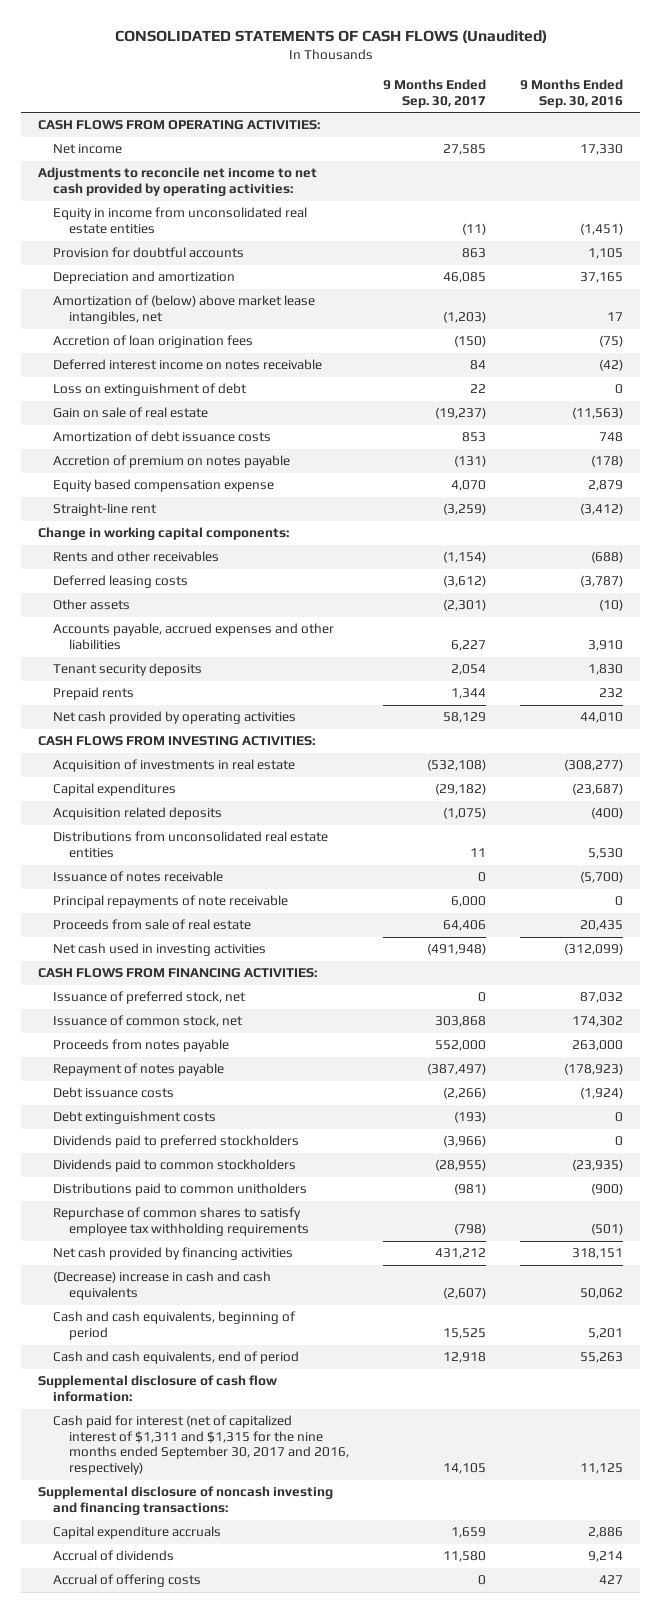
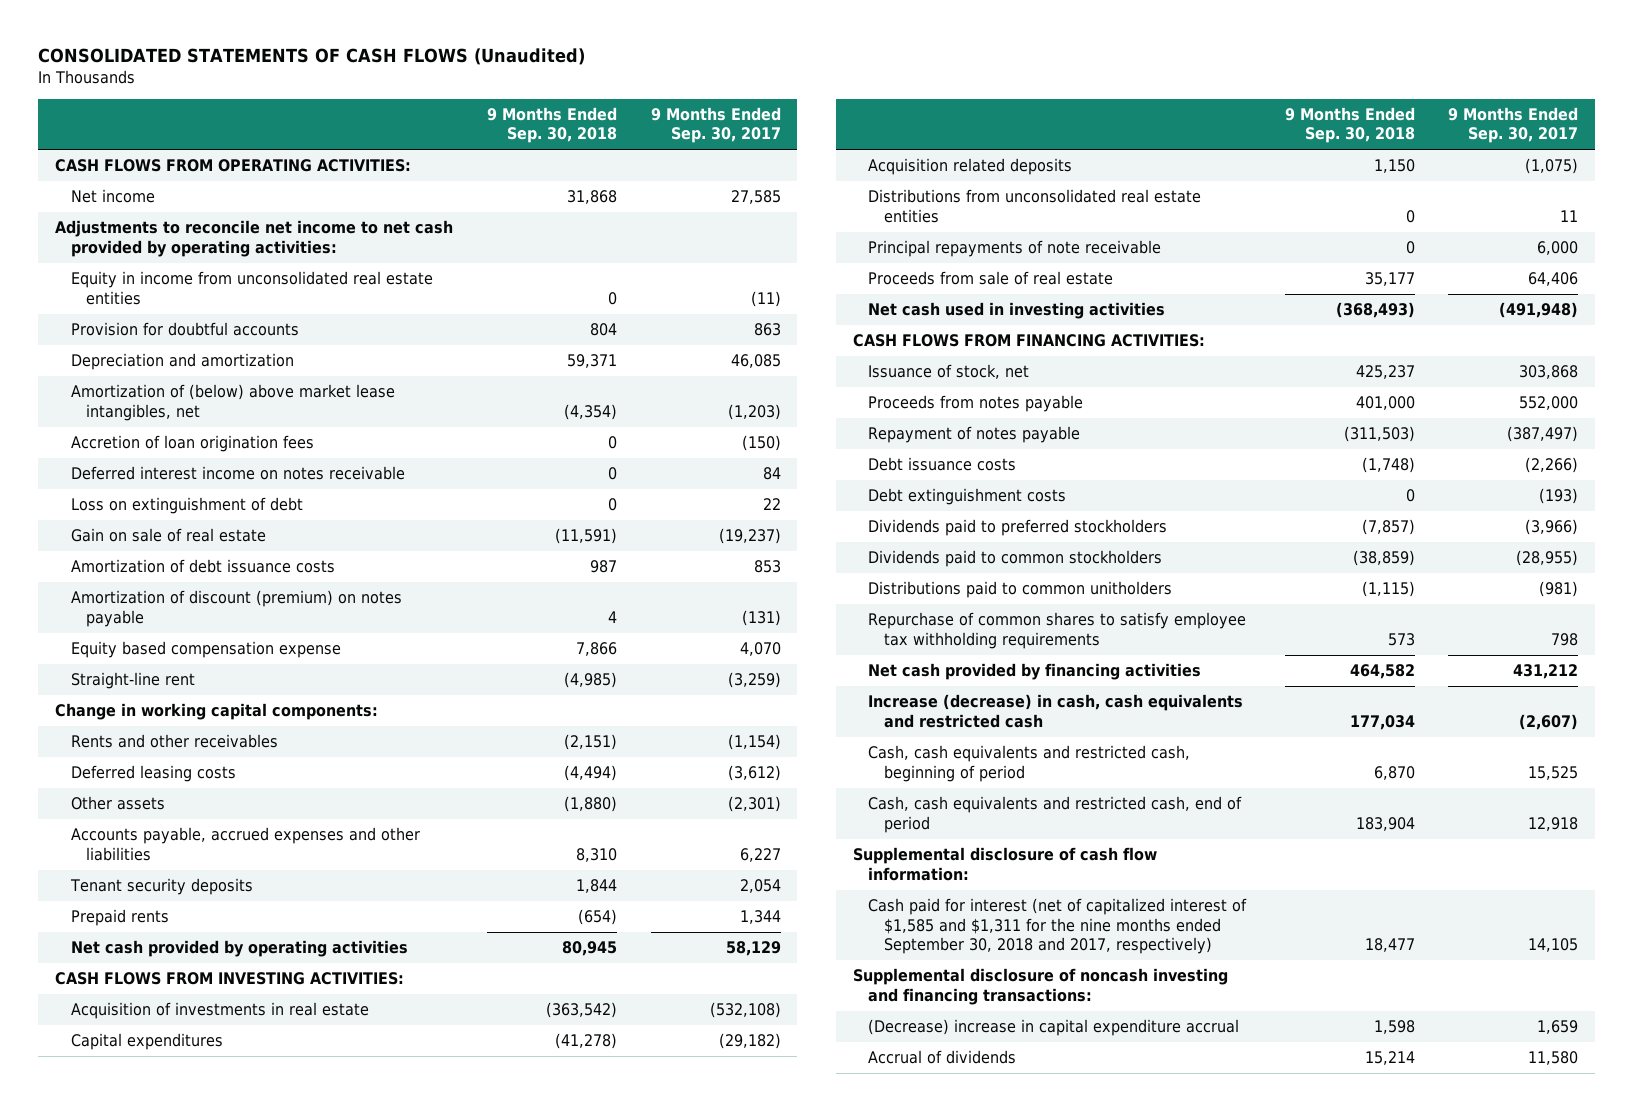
[520,79,624,108] 9 Months Ended Sep. 30, 2016 -> none
none -> [486,106,617,144] 9 Months Ended Sep. 30, 2018
[53,455,291,469] Accretion of premium on notes payable -> [70,590,402,627] Amortization of discount (premium) on notes payable
[53,871,224,883] Issuance of notes receivable -> none
[53,991,247,1005] Issuance of preferred stock, net -> none
[53,1015,244,1028] Issuance of common stock, net -> [868,364,1030,380] Issuance of stock, net
[454,1222,487,1235] (798) -> [1551,632,1579,646] 798
[53,1271,272,1300] (Decrease) increase in cash and cash equivalents -> [868,694,1244,728] Increase (decrease) in cash, cash equivalents and restricted cash
[53,1311,297,1340] Cash and cash equivalents, beginning of period -> [868,745,1191,782] Cash, cash equivalents and restricted cash, beginning of period
[53,1351,300,1365] Cash and cash equivalents, end of period -> [868,796,1243,833] Cash, cash equivalents and restricted cash, end of period
[53,1415,349,1475] Cash paid for interest (net of capitalized interest of $1,311 and $1,315 for the nine months ended September 30, 2017 and 2016, respectively) -> [868,898,1248,955] Cash paid for interest (net of capitalized interest of $1,585 and $1,311 for the nine months ended September 30, 2018 and 2017, respectively)
[53,1526,222,1540] Capital expenditure accruals -> [868,1019,1240,1037] (Decrease) increase in capital expenditure accrual
[53,1574,202,1588] Accrual of offering costs -> none

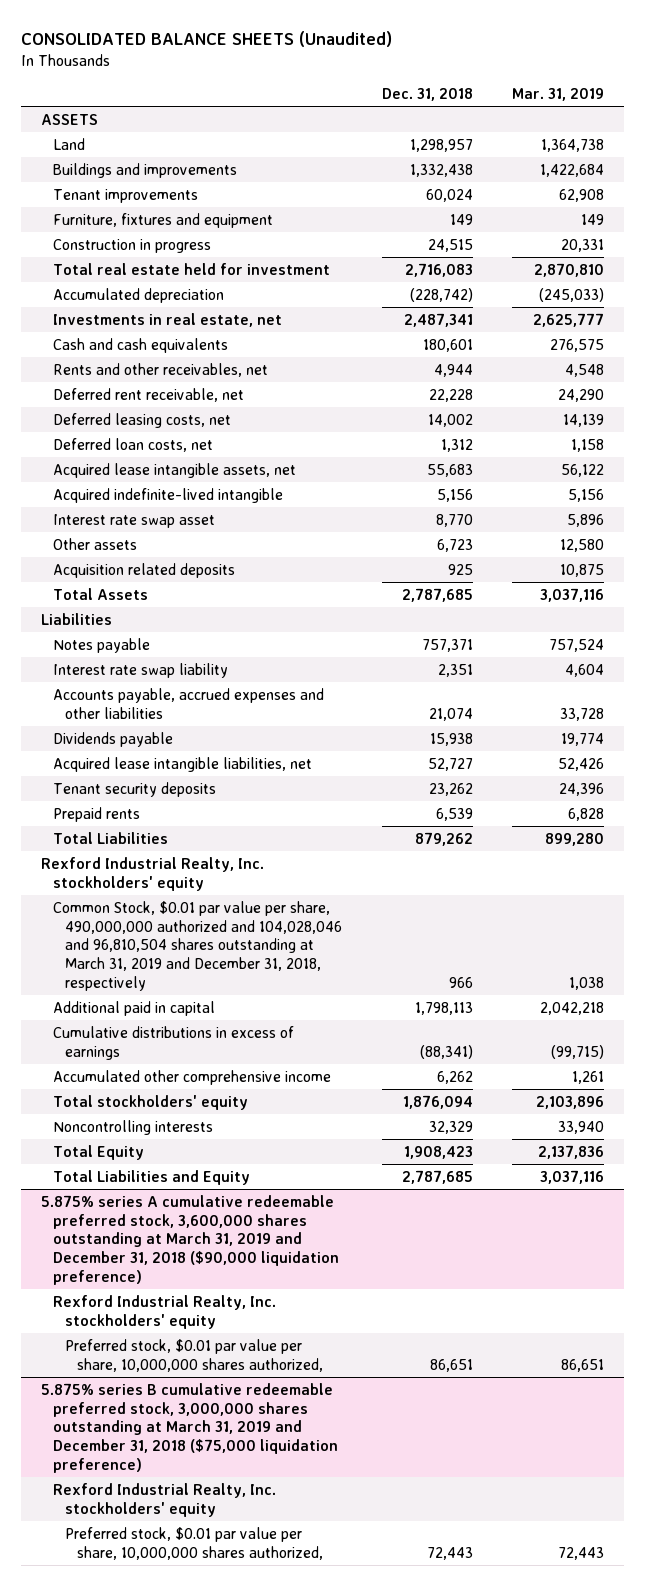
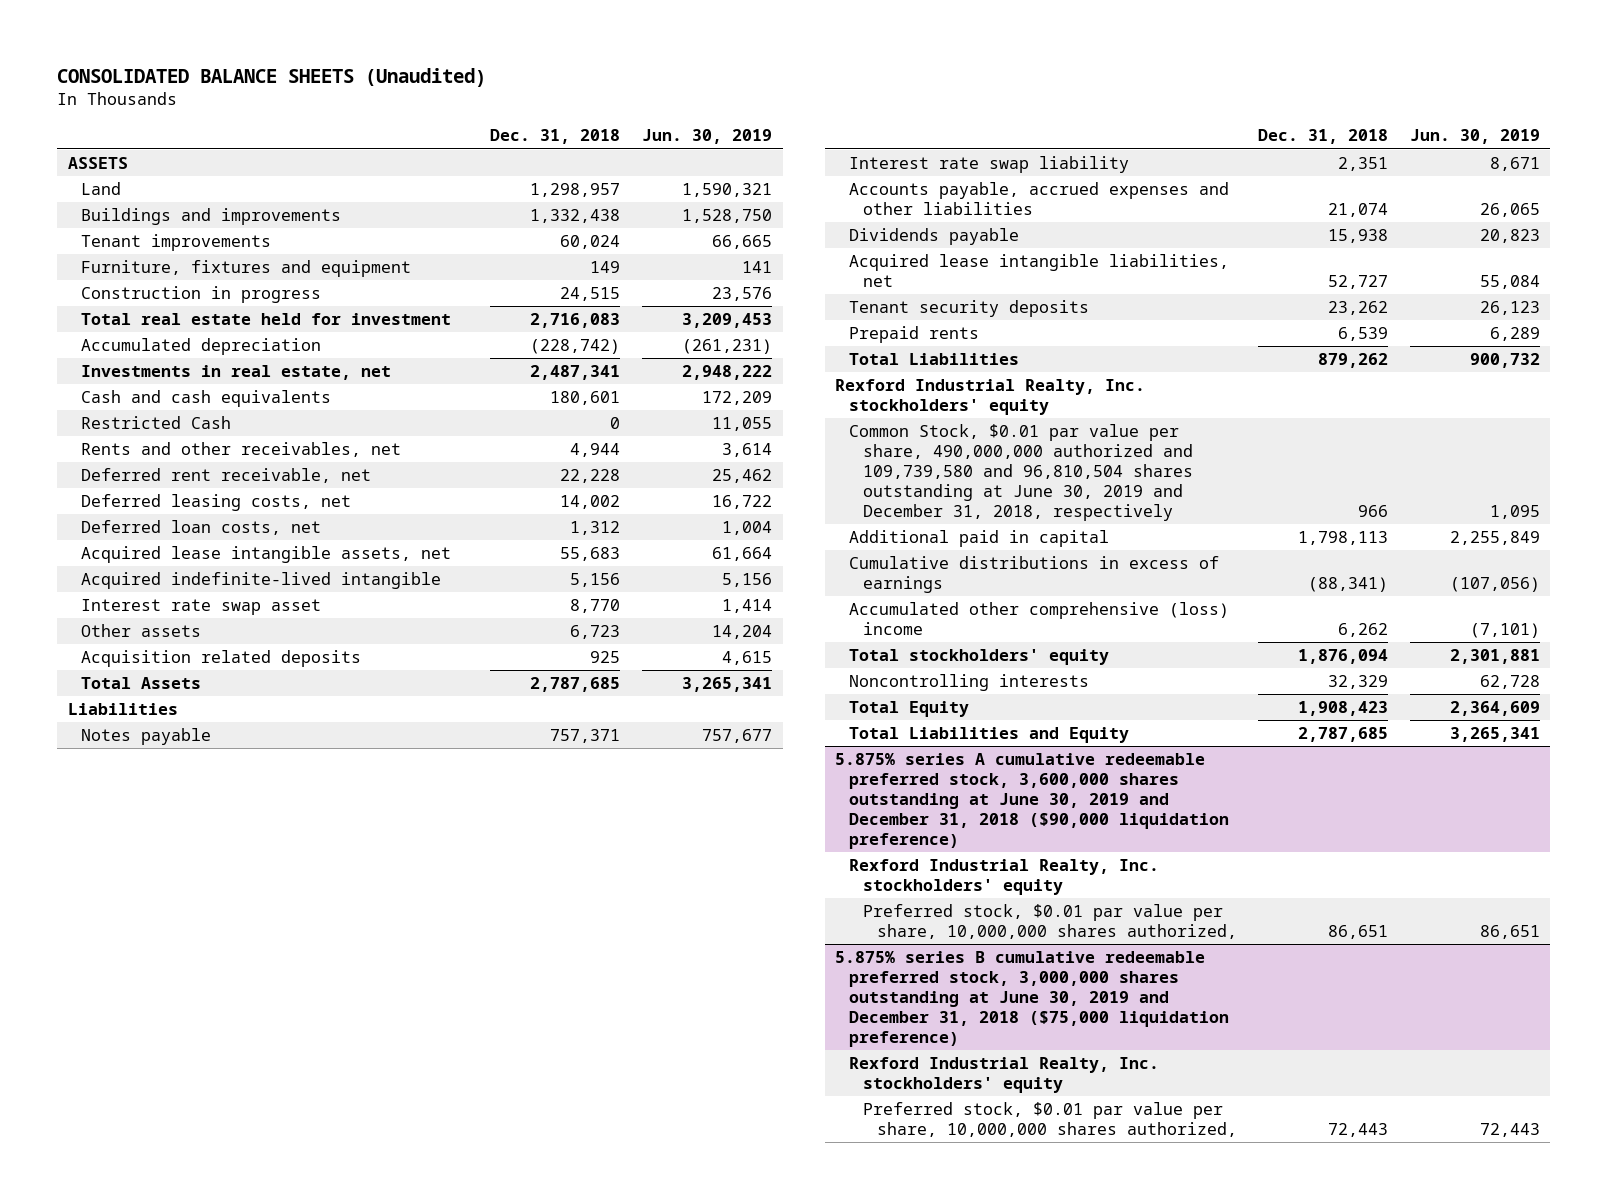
[511,87,604,101] Mar. 31, 2019 -> none
none -> [641,129,772,145] Jun. 30, 2019
none -> [81,416,232,430] Restricted Cash
[53,900,343,991] Common Stock, $0.01 par value per share, 490,000,000 authorized and 104,028,046 and 96,810,504 shares outstanding at March 31, 2019 and December 31, 2018, respectively -> [849,424,1193,521] Common Stock, $0.01 par value per share, 490,000,000 authorized and 109,739,580 and 96,810,504 shares outstanding at June 30, 2019 and December 31, 2018, respectively
[53,1069,332,1085] Accumulated other comprehensive income -> [849,602,1230,636] Accumulated other comprehensive (loss) income
[41,1194,340,1285] 5.875% series A cumulative redeemable preferred stock, 3,600,000 shares outstanding at March 31, 2019 and December 31, 2018 ($90,000 liquidation preference) -> [835,753,1230,849] 5.875% series A cumulative redeemable preferred stock, 3,600,000 shares outstanding at June 30, 2019 and December 31, 2018 ($90,000 liquidation preference)
[41,1382,339,1473] 5.875% series B cumulative redeemable preferred stock, 3,000,000 shares outstanding at March 31, 2019 and December 31, 2018 ($75,000 liquidation preference) -> [835,951,1230,1047] 5.875% series B cumulative redeemable preferred stock, 3,000,000 shares outstanding at June 30, 2019 and December 31, 2018 ($75,000 liquidation preference)

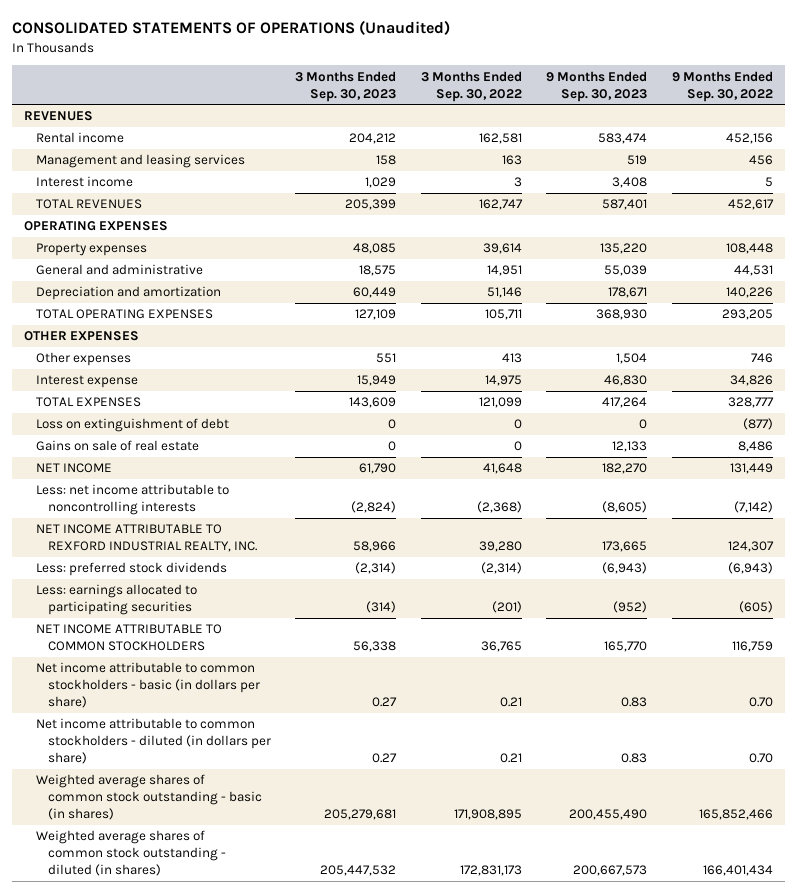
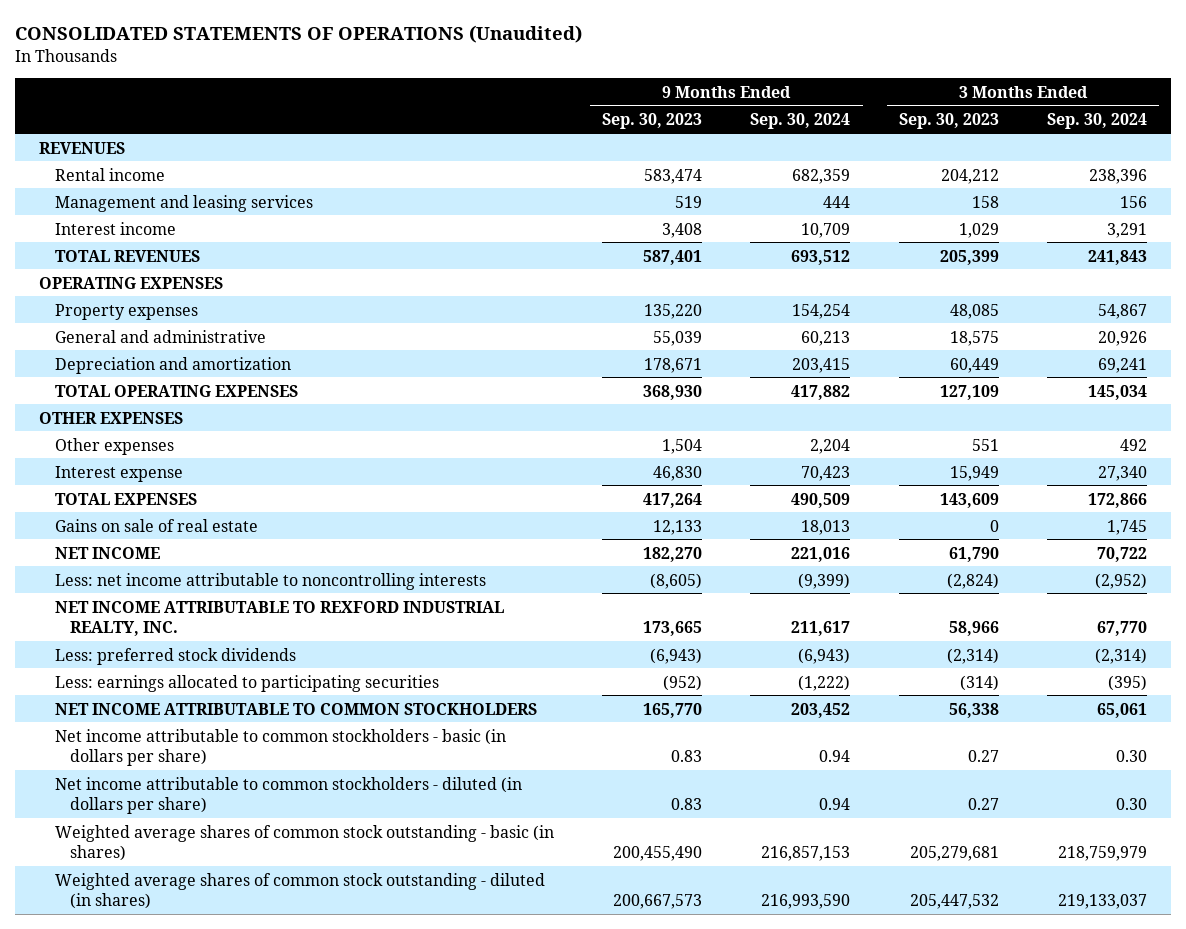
[420,70,522,102] 3 Months Ended Sep. 30, 2022 -> none
[671,70,773,102] 9 Months Ended Sep. 30, 2022 -> none
none -> [750,113,851,130] Sep. 30, 2024
none -> [1047,113,1148,130] Sep. 30, 2024
[35,418,229,433] Loss on extinguishment of debt -> none

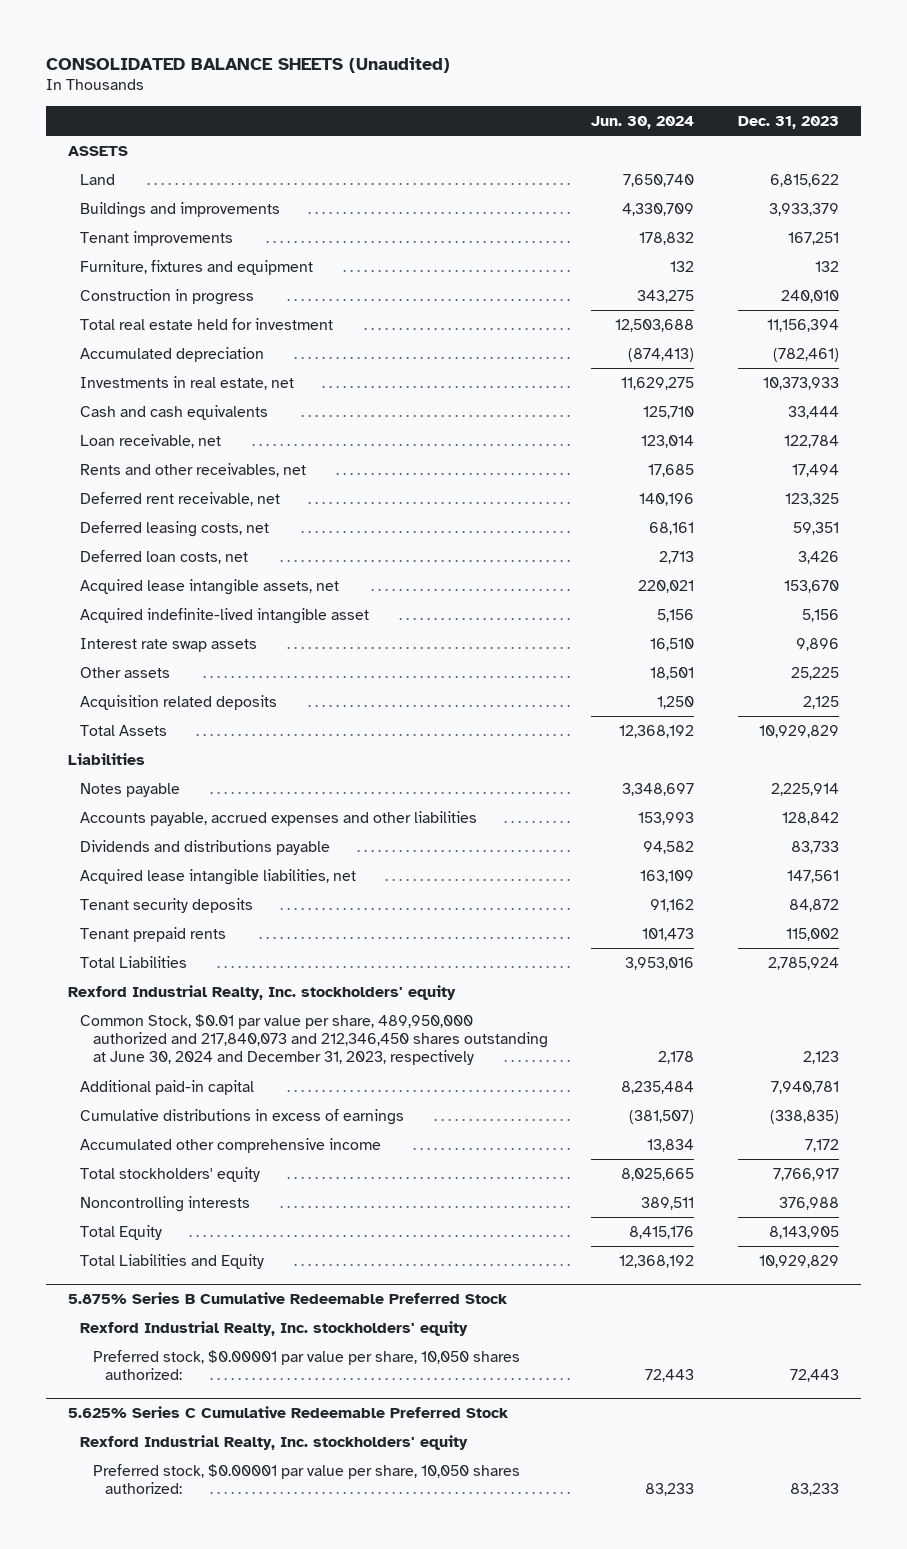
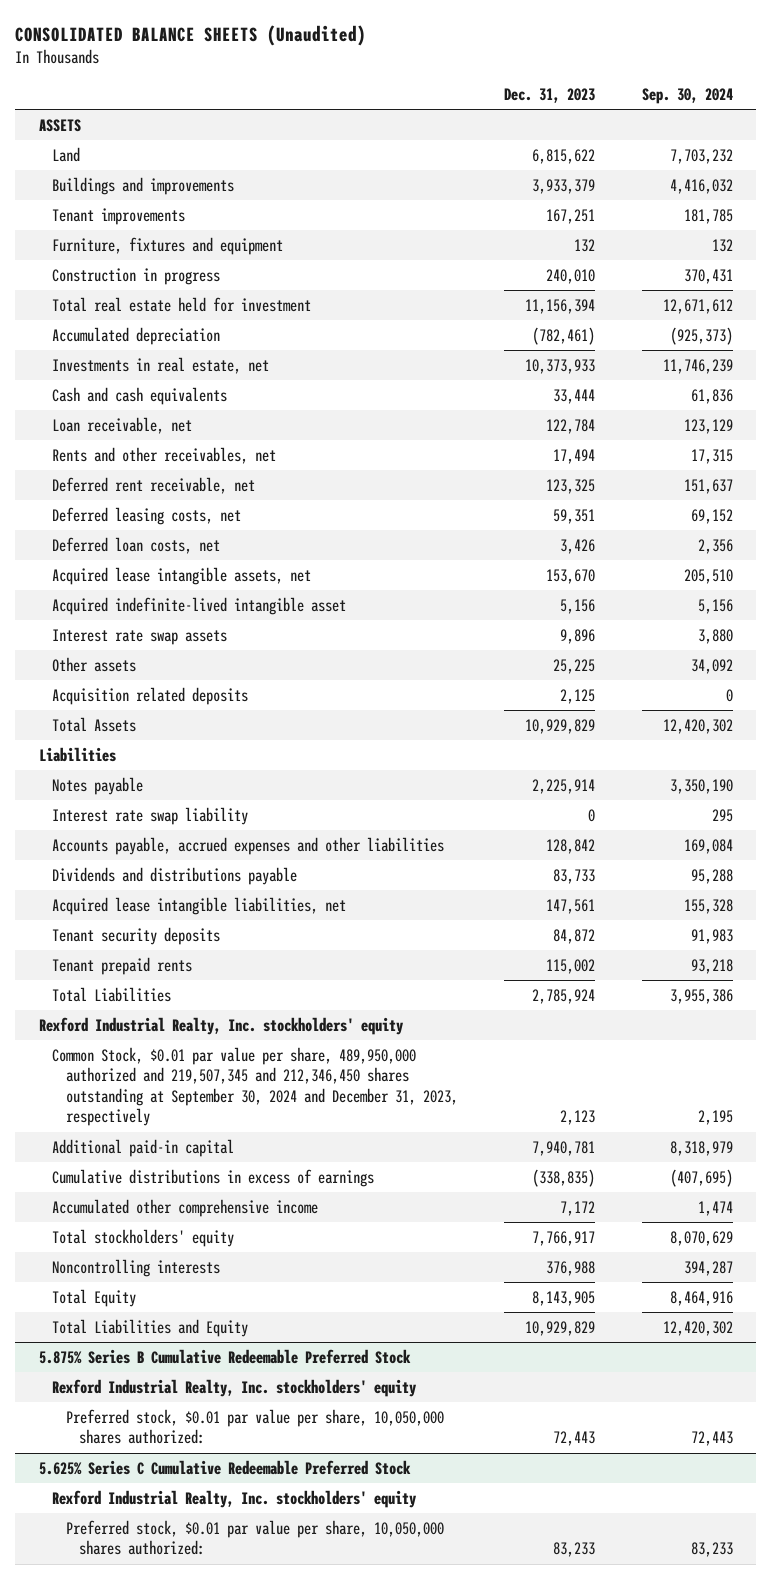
[591,115,695,129] Jun. 30, 2024 -> none
none -> [642,87,734,104] Sep. 30, 2024
none -> [52,806,249,825] Interest rate swap liability
[80,1013,548,1066] Common Stock, $0.01 par value per share, 489,950,000 authorized and 217,840,073 and 212,346,450 shares outstanding at June 30, 2024 and December 31, 2023, respectively -> [52,1046,458,1127] Common Stock, $0.01 par value per share, 489,950,000 authorized and 219,507,345 and 212,346,450 shares outstanding at September 30, 2024 and December 31, 2023, respectively
[92,1349,520,1381] Preferred stock, $0.00001 par value per share, 10,050 shares authorized: -> [65,1408,444,1445] Preferred stock, $0.01 par value per share, 10,050,000 shares authorized:
[92,1463,520,1495] Preferred stock, $0.00001 par value per share, 10,050 shares authorized: -> [65,1519,444,1556] Preferred stock, $0.01 par value per share, 10,050,000 shares authorized:

